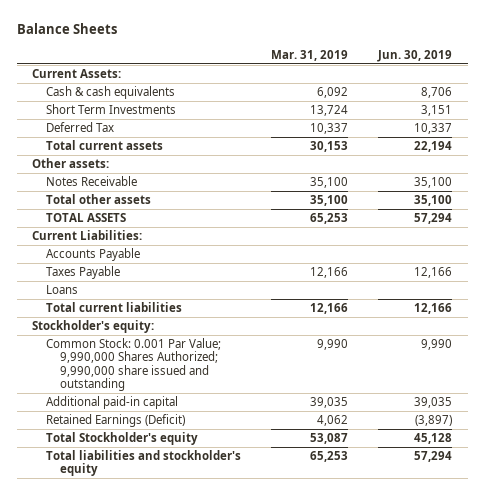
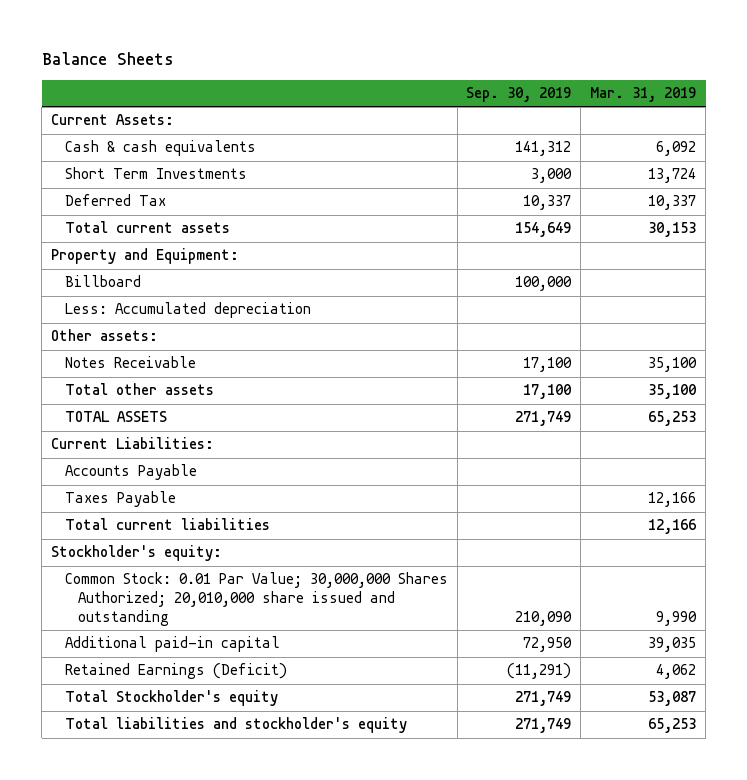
[377,49,453,62] Jun. 30, 2019 -> none
none -> [466,86,572,102] Sep. 30, 2019
none -> [51,248,240,265] Property and Equipment:
none -> [64,275,141,288] Billboard
none -> [64,302,311,319] Less: Accumulated depreciation
[45,284,78,294] Loans -> none
[45,337,221,392] Common Stock: 0.001 Par Value; 9,990,000 Shares Authorized; 9,990,000 share issued and outstanding -> [64,572,448,627] Common Stock: 0.01 Par Value; 30,000,000 Shares Authorized; 20,010,000 share issued and outstanding

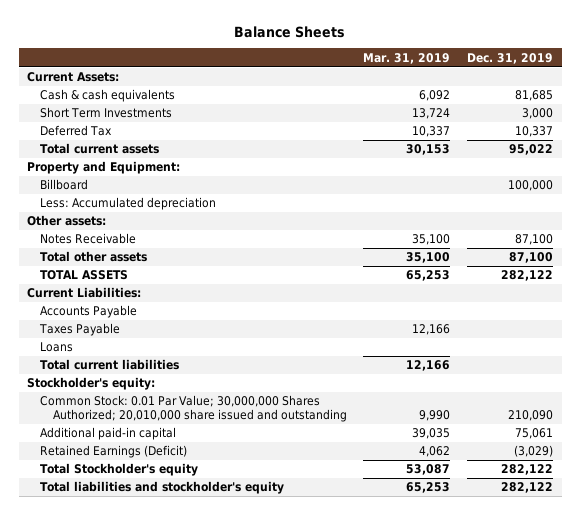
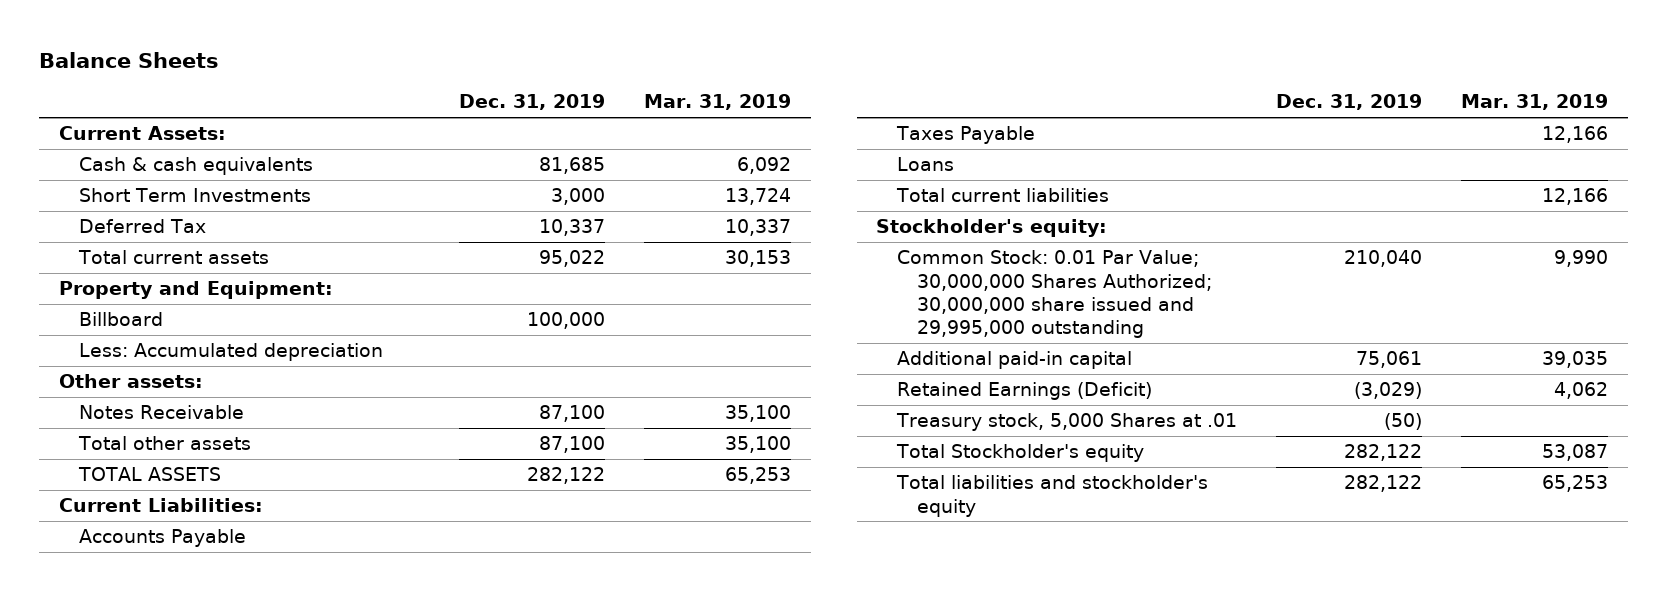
[39,395,347,423] Common Stock: 0.01 Par Value; 30,000,000 Shares Authorized; 20,010,000 share issued and outstanding -> [896,250,1213,339] Common Stock: 0.01 Par Value; 30,000,000 Shares Authorized; 30,000,000 share issued and 29,995,000 outstanding
[508,410,554,422] 210,090 -> [1344,250,1423,268] 210,040
none -> [895,413,1237,432] Treasury stock, 5,000 Shares at .01

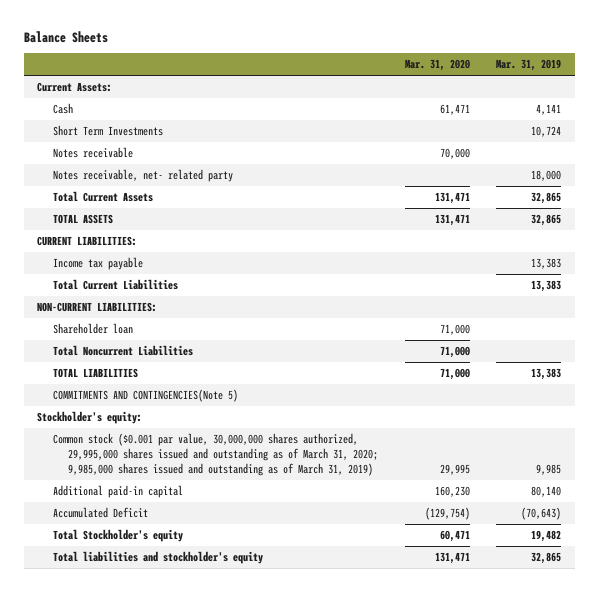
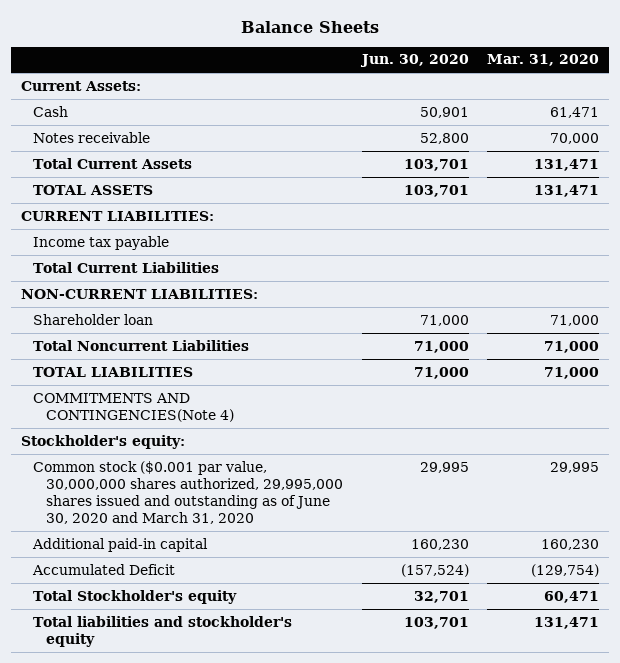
[496,59,562,72] Mar. 31, 2019 -> none
none -> [359,54,469,68] Jun. 30, 2020
[52,125,163,137] Short Term Investments -> none
[52,169,233,183] Notes receivable, net- related party -> none
[52,389,238,403] COMMITMENTS AND CONTINGENCIES(Note 5) -> [33,392,235,422] COMMITMENTS AND CONTINGENCIES(Note 4)
[52,433,379,476] Common stock ($0.001 par value, 30,000,000 shares authorized, 29,995,000 shares issued and outstanding as of March 31, 2020; 9,985,000 shares issued and outstanding as of March 31, 2019) -> [33,460,344,525] Common stock ($0.001 par value, 30,000,000 shares authorized, 29,995,000 shares issued and outstanding as of June 30, 2020 and March 31, 2020

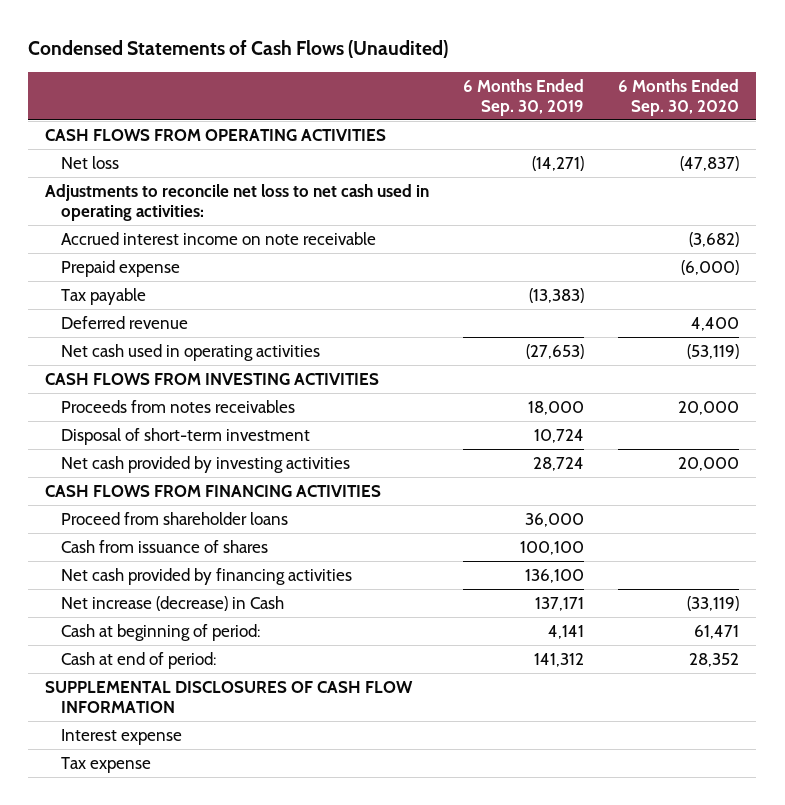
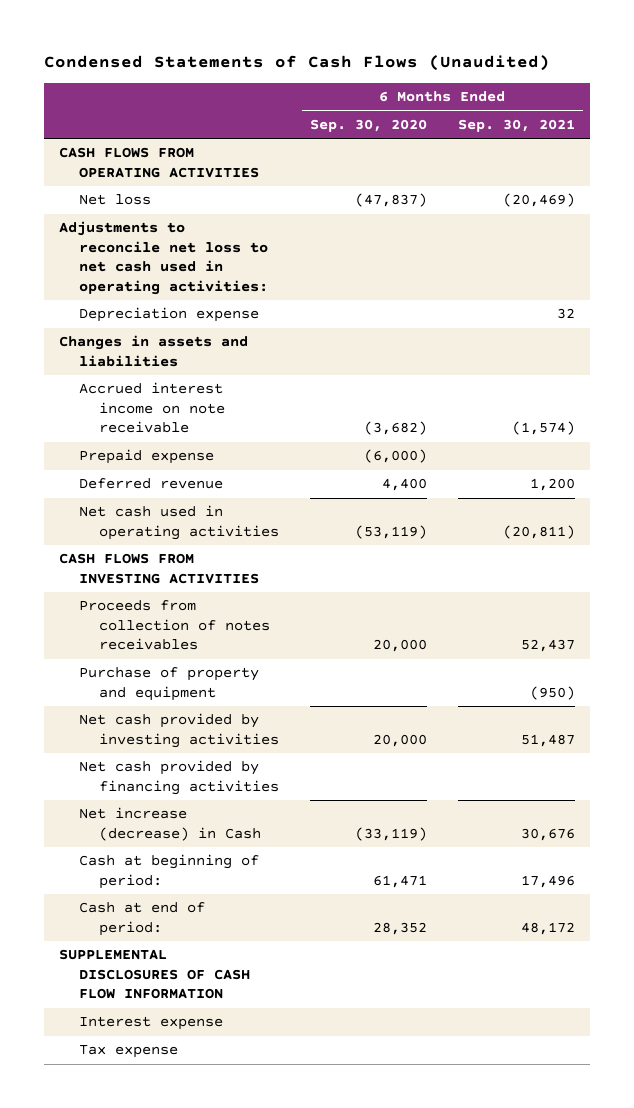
[463,79,585,117] 6 Months Ended Sep. 30, 2019 -> none
none -> [457,119,575,133] Sep. 30, 2021
none -> [79,307,260,323] Depreciation expense
none -> [59,335,249,367] Changes in assets and liabilities
[61,287,147,305] Tax payable -> none
[61,427,311,445] Disposal of short-term investment -> none
[61,399,296,413] Proceeds from notes receivables -> [79,600,271,651] Proceeds from collection of notes receivables
none -> [79,667,260,701] Purchase of property and equipment
[45,484,382,497] CASH FLOWS FROM FINANCING ACTIVITIES -> none
[61,511,289,525] Proceed from shareholder loans -> none
[61,539,269,553] Cash from issuance of shares -> none

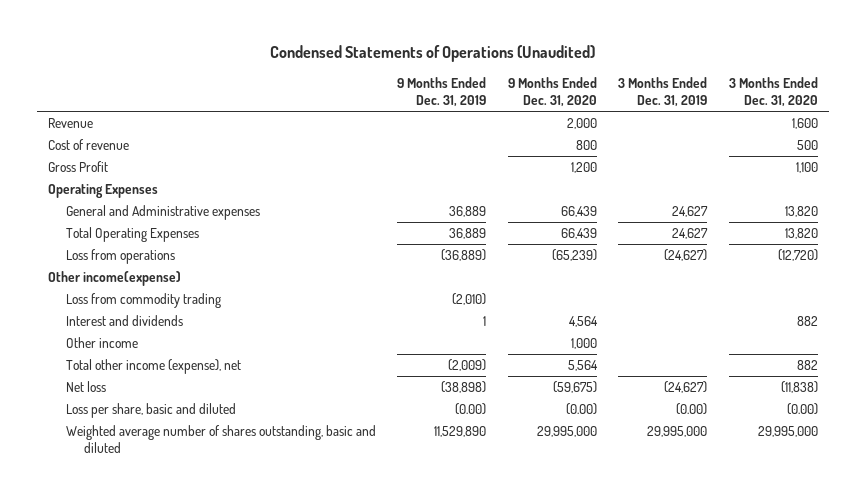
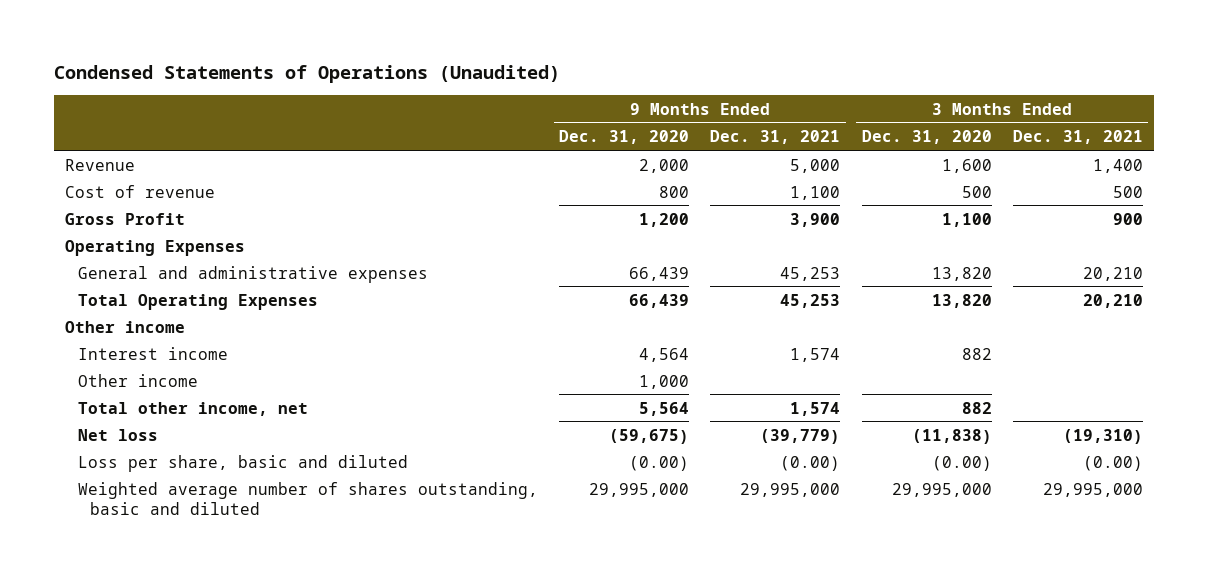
[397,76,487,108] 9 Months Ended Dec. 31, 2019 -> none
[618,76,708,108] 3 Months Ended Dec. 31, 2019 -> none
none -> [710,130,841,145] Dec. 31, 2021
none -> [1013,130,1144,145] Dec. 31, 2021
[65,204,260,220] General and Administrative expenses -> [77,265,428,283] General and administrative expenses
[65,248,175,264] Loss from operations -> none
[65,292,221,308] Loss from commodity trading -> none
[47,270,181,286] Other income(expense) -> [64,320,185,333] Other income
[65,314,183,326] Interest and dividends -> [77,346,228,360] Interest income
[65,358,241,374] Total other income (expense), net -> [77,401,308,416] Total other income, net

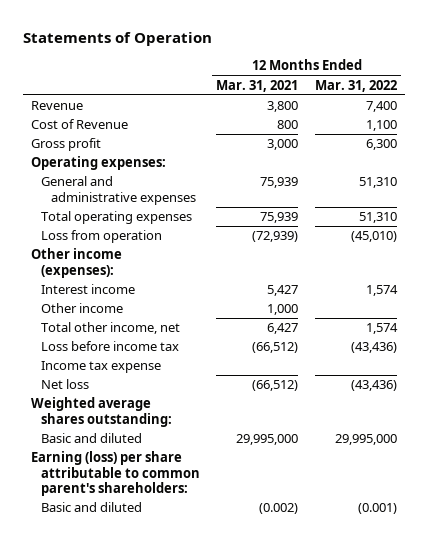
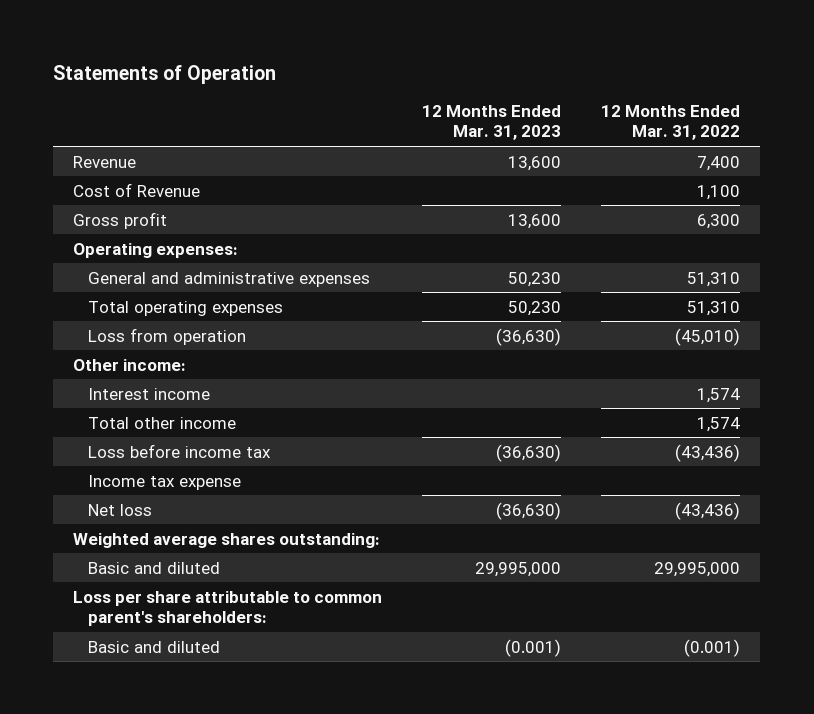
[216,79,299,92] Mar. 31, 2021 -> none
none -> [422,105,562,141] 12 Months Ended Mar. 31, 2023
[31,248,123,278] Other income (expenses): -> [73,358,187,371] Other income:
[40,303,123,314] Other income -> none
[40,322,180,335] Total other income, net -> [87,416,236,429] Total other income
[31,451,200,497] Earning (loss) per share attributable to common parent's shareholders: -> [73,590,383,626] Loss per share attributable to common parent's shareholders:

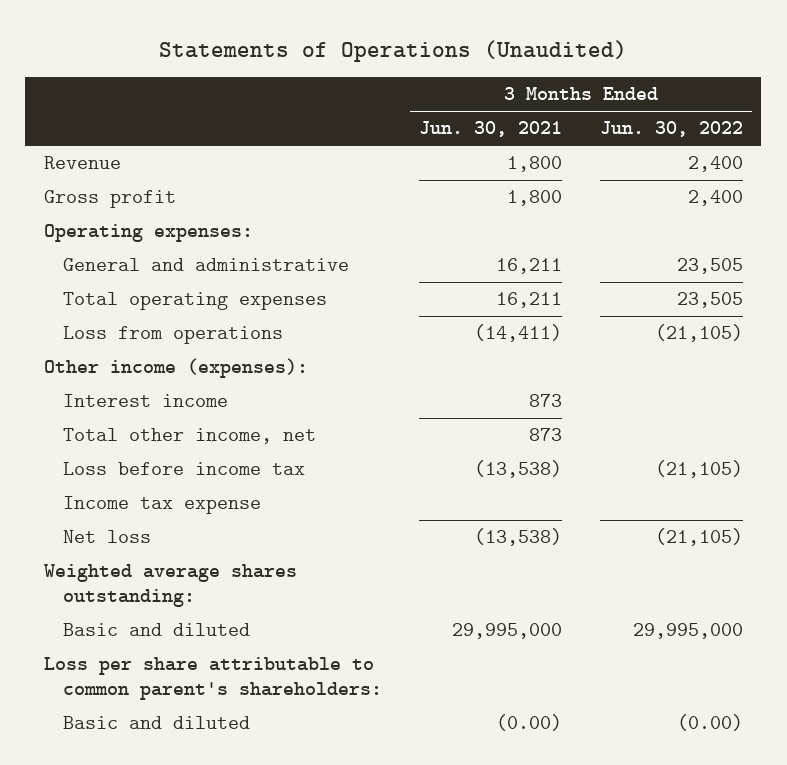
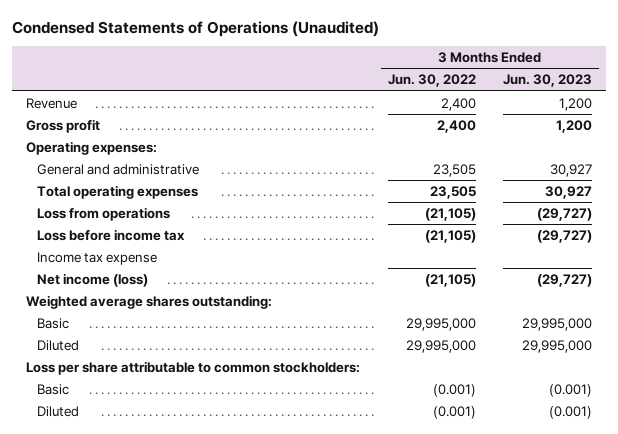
[159,39,628,62] Statements of Operations (Unaudited) -> [12,21,380,38] Condensed Statements of Operations (Unaudited)
[419,121,563,138] Jun. 30, 2021 -> none
none -> [502,74,592,88] Jun. 30, 2023
[44,358,309,379] Other income (expenses): -> none
[62,394,228,408] Interest income -> none
[62,428,316,445] Total other income, net -> none
[62,530,151,544] Net loss -> [37,272,149,287] Net income (loss)
[62,623,250,637] Basic and diluted -> [37,317,70,329] Basic
none -> [37,339,80,351] Diluted
[44,657,382,700] Loss per share attributable to common parent's shareholders: -> [26,360,361,375] Loss per share attributable to common stockholders:
[62,716,250,730] Basic and diluted -> [37,383,70,395] Basic
[676,714,743,732] (0.00) -> [432,383,476,397] (0.001)
none -> [37,405,80,417] Diluted

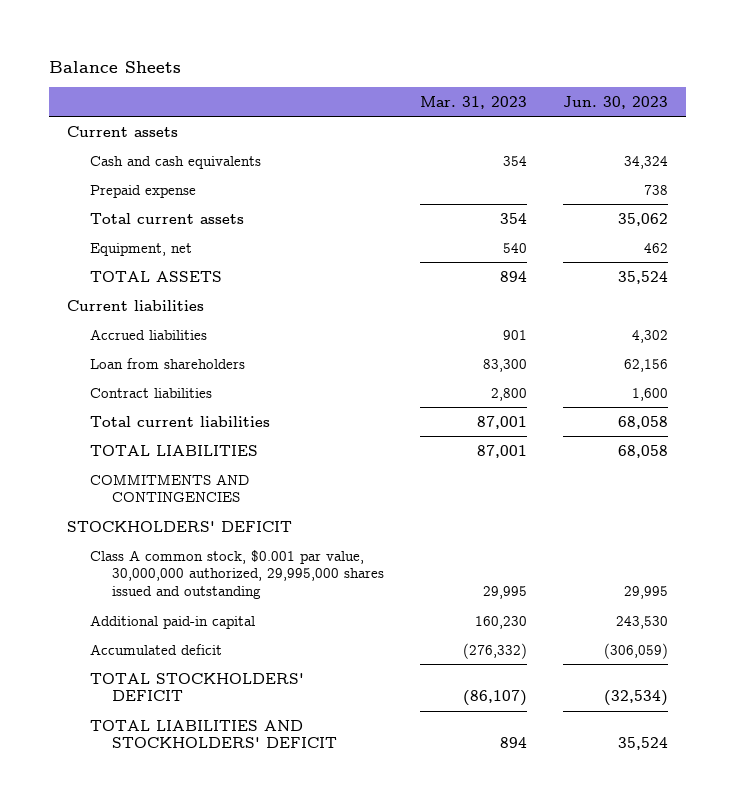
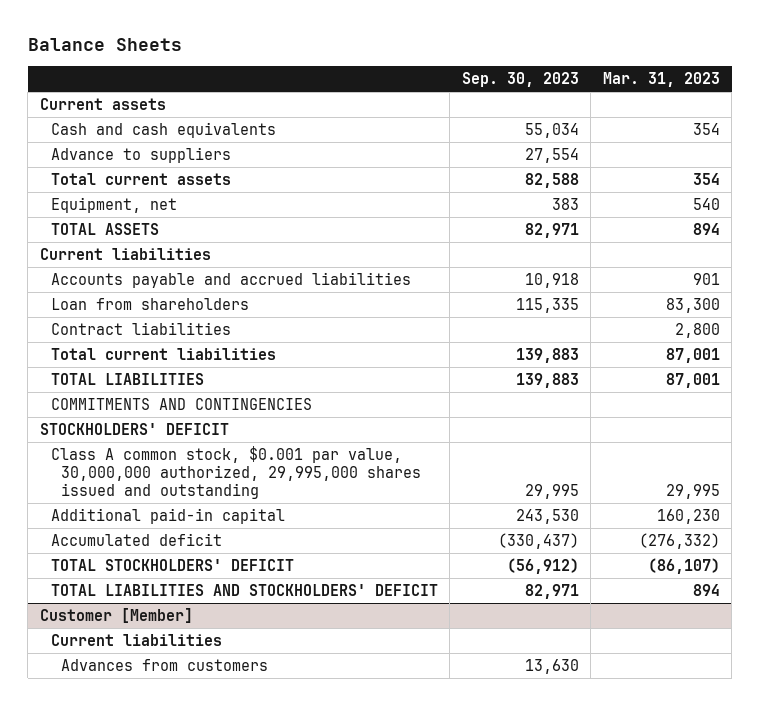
[563,95,669,109] Jun. 30, 2023 -> none
none -> [461,72,579,88] Sep. 30, 2023
[89,184,196,198] Prepaid expense -> none
none -> [50,147,231,164] Advance to suppliers
[89,328,207,340] Accrued liabilities -> none
none -> [50,272,411,289] Accounts payable and accrued liabilities
none -> [39,608,193,624] Customer [Member]
none -> [50,634,222,647] Current liabilities
none -> [61,659,269,672] Advances from customers

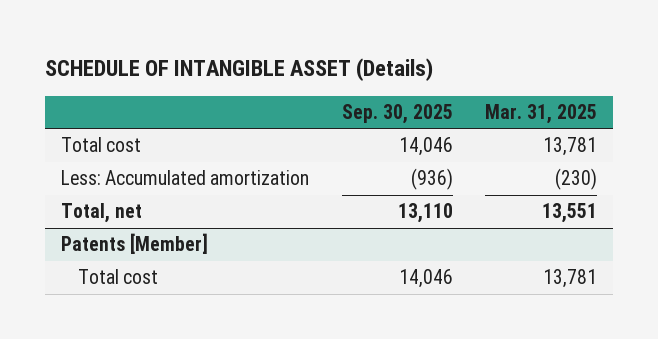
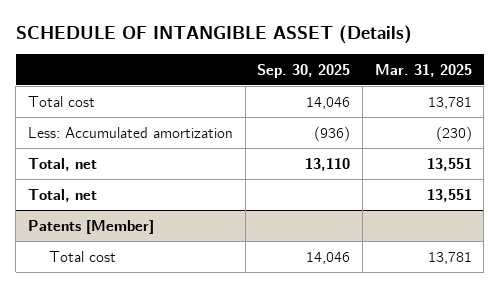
none -> [27,188,97,202] Total, net

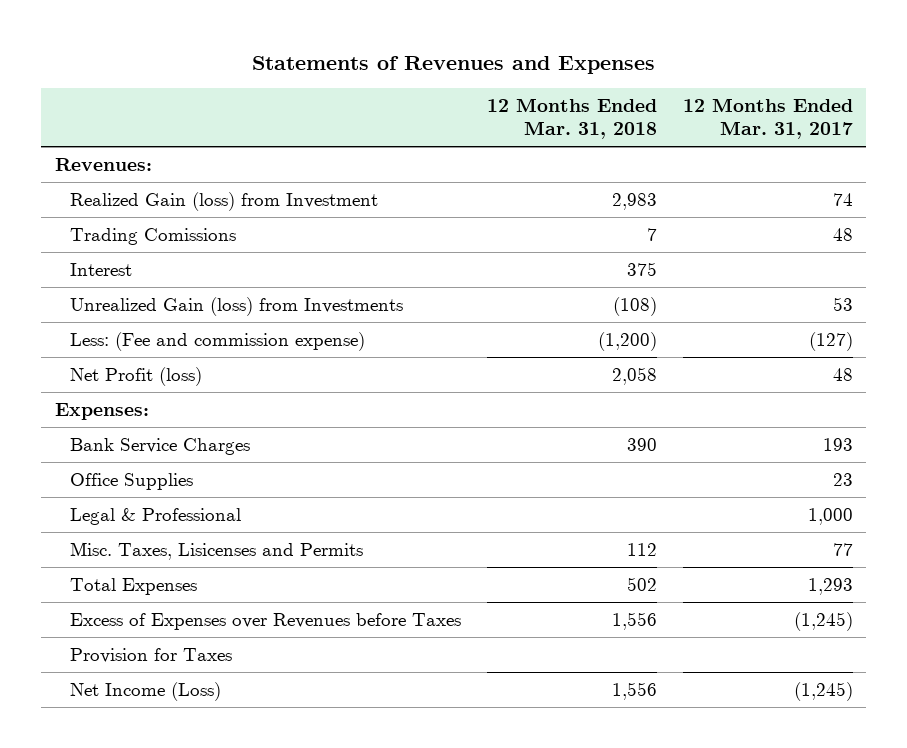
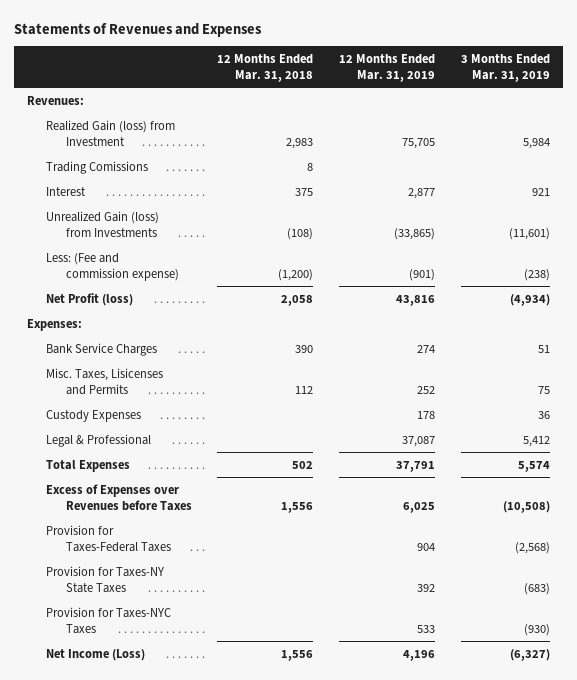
[682,98,853,140] 12 Months Ended Mar. 31, 2017 -> none
none -> [339,54,436,83] 12 Months Ended Mar. 31, 2019
none -> [460,54,550,83] 3 Months Ended Mar. 31, 2019
[646,227,657,241] 7 -> [307,162,314,171] 8
[69,472,193,490] Office Supplies -> none
none -> [46,409,142,422] Custody Expenses
[69,507,241,525] Legal & Professional -> [46,433,152,447] Legal & Professional
[69,647,232,663] Provision for Taxes -> [46,524,171,552] Provision for Taxes-Federal Taxes
none -> [46,565,165,593] Provision for Taxes-NY State Taxes
none -> [46,606,172,634] Provision for Taxes-NYC Taxes

